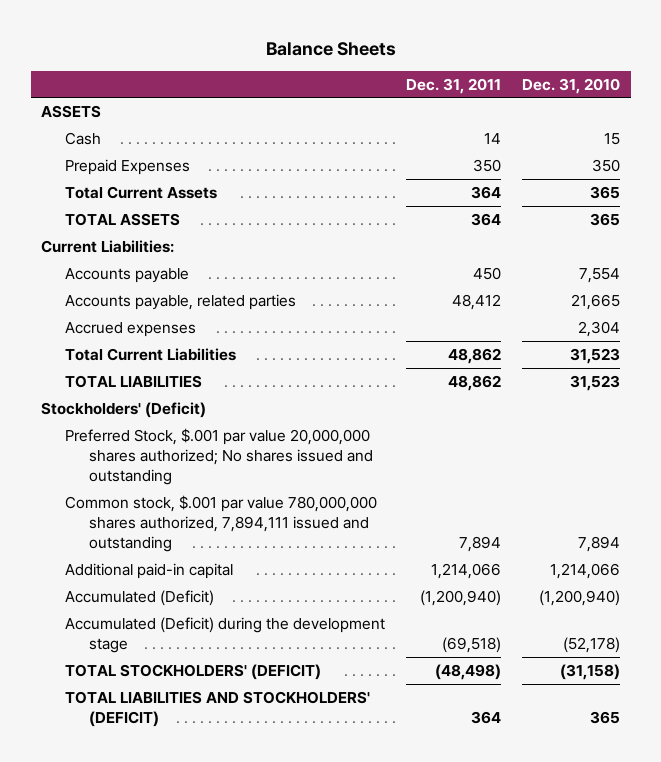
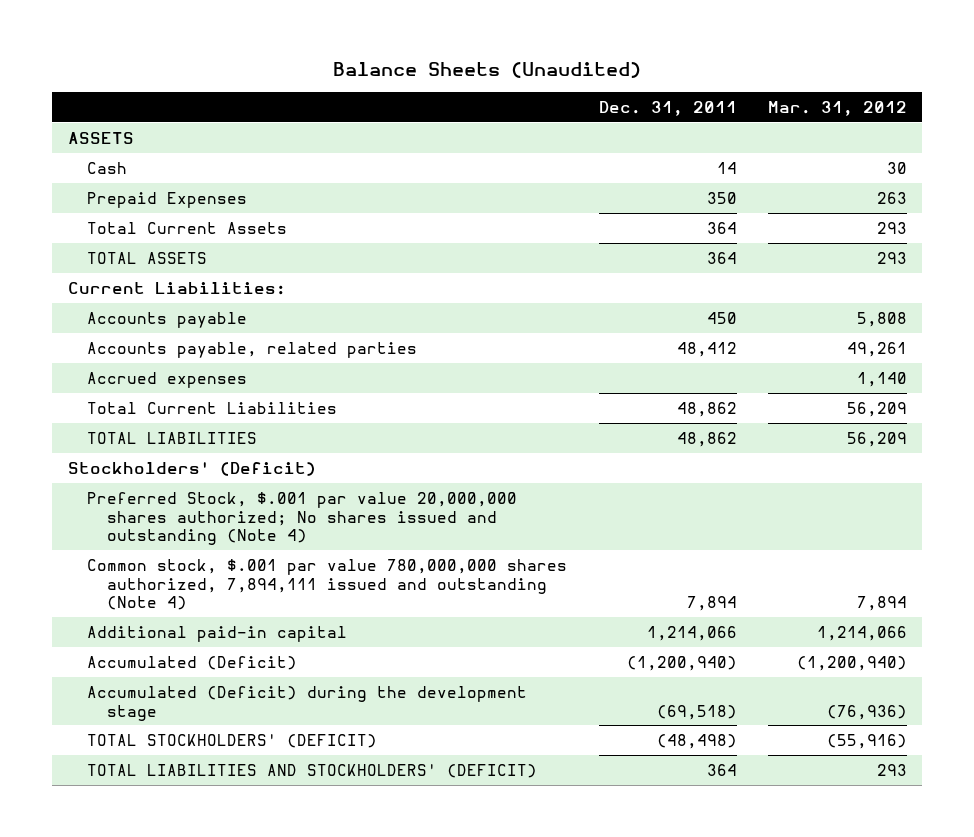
[265,42,396,57] Balance Sheets -> [333,62,642,79] Balance Sheets (Unaudited)
[522,77,621,94] Dec. 31, 2010 -> none
none -> [767,100,907,116] Mar. 31, 2012
[65,427,373,485] Preferred Stock, $.001 par value 20,000,000 shares authorized; No shares issued and outstanding -> [87,491,518,546] Preferred Stock, $.001 par value 20,000,000 shares authorized; No shares issued and outstanding (Note 4)
[65,494,378,552] Common stock, $.001 par value 780,000,000 shares authorized, 7,894,111 issued and outstanding -> [87,558,568,611] Common stock, $.001 par value 780,000,000 shares authorized, 7,894,111 issued and outstanding (Note 4)

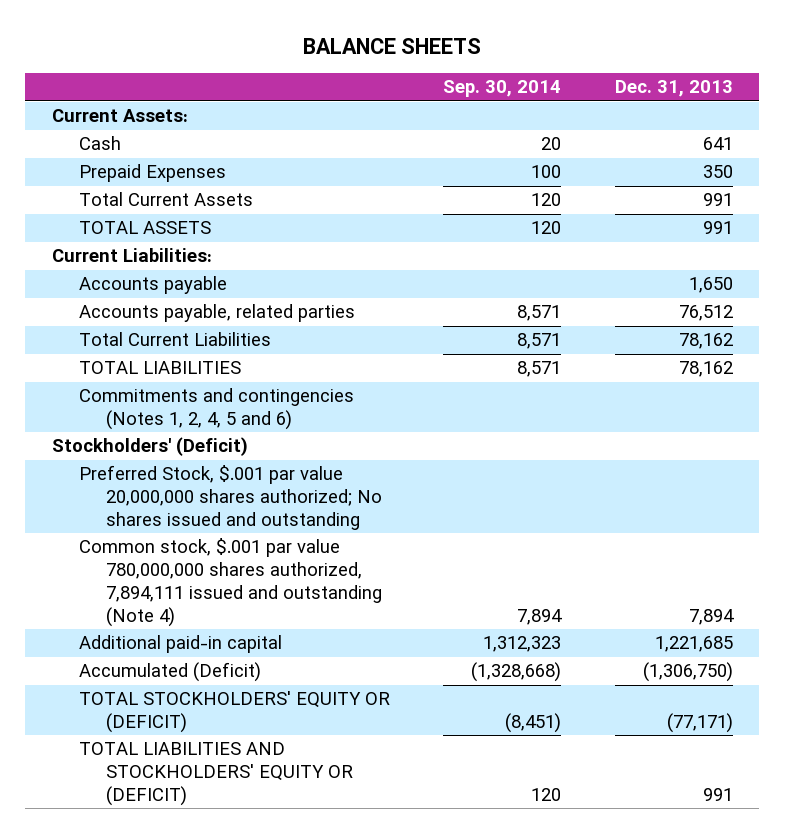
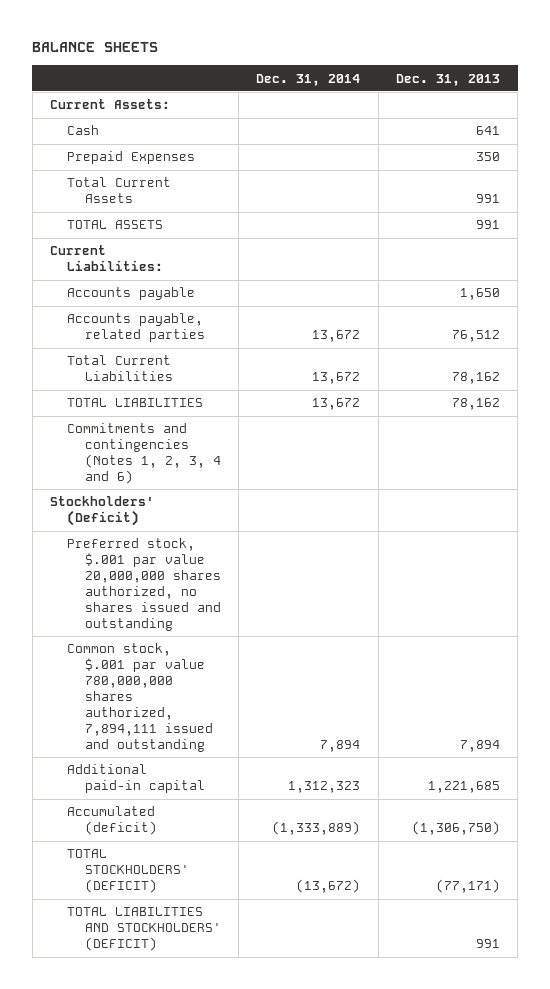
[443,80,562,98] Sep. 30, 2014 -> none
none -> [256,73,361,86] Dec. 31, 2014
[79,388,355,431] Commitments and contingencies (Notes 1, 2, 4, 5 and 6) -> [67,423,221,485] Commitments and contingencies (Notes 1, 2, 3, 4 and 6)
[79,465,383,531] Preferred Stock, $.001 par value 20,000,000 shares authorized; No shares issued and outstanding -> [67,538,221,631] Preferred stock, $.001 par value 20,000,000 shares authorized, no shares issued and outstanding
[79,538,383,627] Common stock, $.001 par value 780,000,000 shares authorized, 7,894,111 issued and outstanding (Note 4) -> [67,643,213,752] Common stock, $.001 par value 780,000,000 shares authorized, 7,894,111 issued and outstanding
[79,662,262,683] Accumulated (Deficit) -> [67,806,157,836] Accumulated (deficit)
[79,691,391,734] TOTAL STOCKHOLDERS' EQUITY OR (DEFICIT) -> [67,849,189,894] TOTAL STOCKHOLDERS' (DEFICIT)
[79,742,354,807] TOTAL LIABILITIES AND STOCKHOLDERS' EQUITY OR (DEFICIT) -> [67,907,221,952] TOTAL LIABILITIES AND STOCKHOLDERS' (DEFICIT)

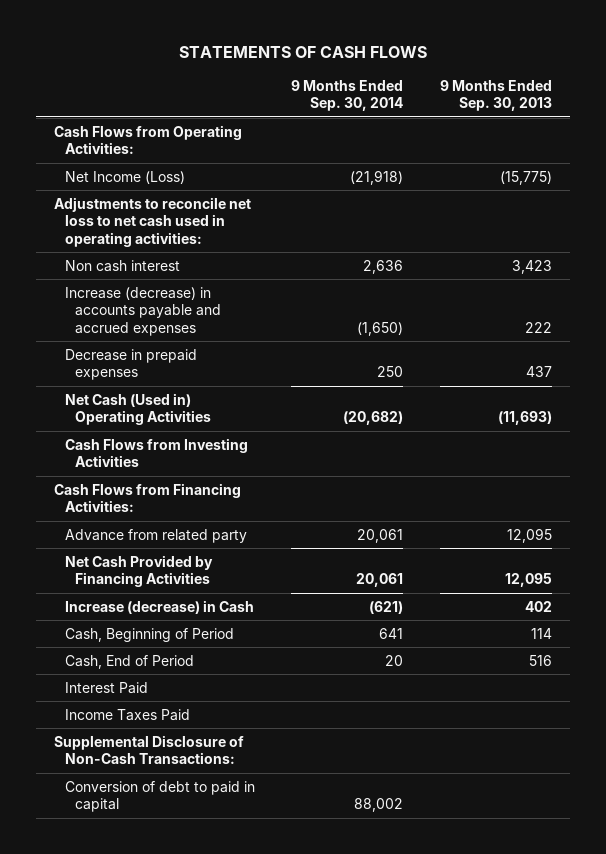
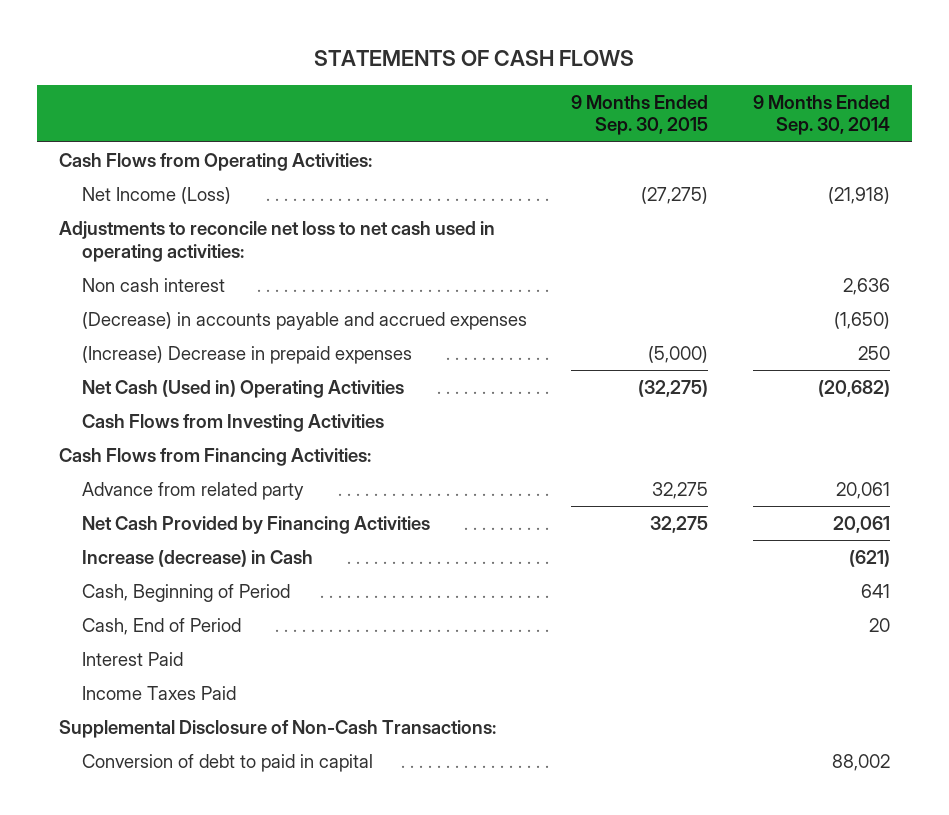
[439,79,552,112] 9 Months Ended Sep. 30, 2013 -> none
none -> [571,94,709,136] 9 Months Ended Sep. 30, 2015
[64,286,222,336] Increase (decrease) in accounts payable and accrued expenses -> [82,311,528,330] (Decrease) in accounts payable and accrued expenses
[64,348,197,381] Decrease in prepaid expenses -> [82,345,413,364] (Increase) Decrease in prepaid expenses

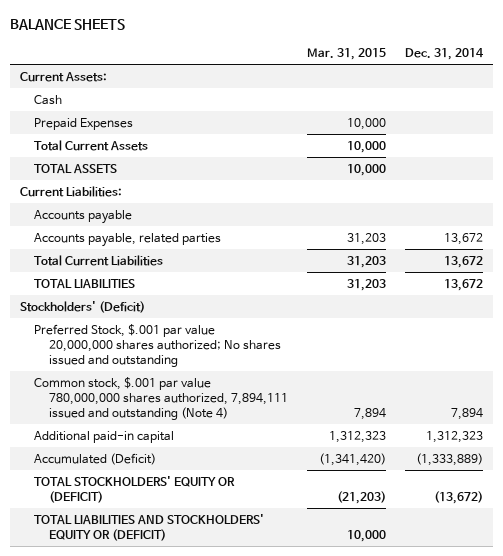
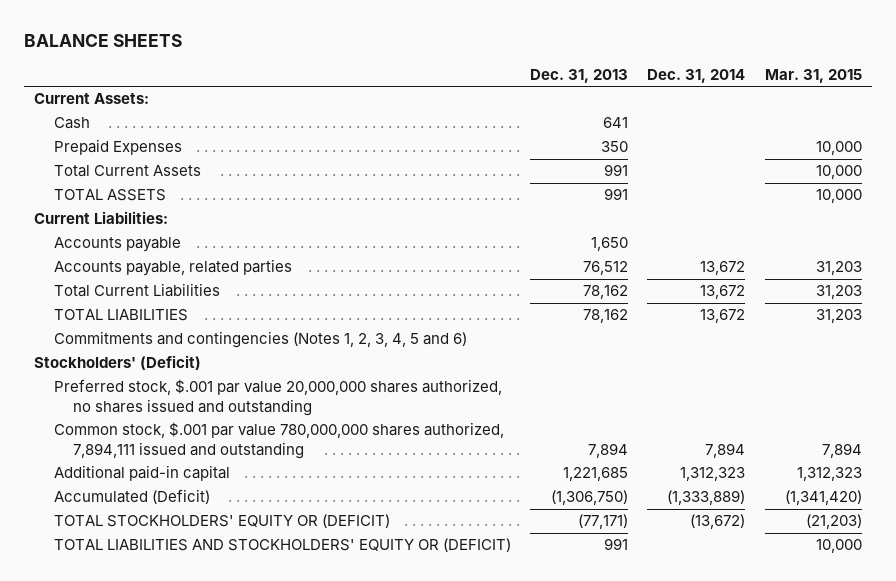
none -> [529,68,628,83] Dec. 31, 2013
none -> [53,331,467,349] Commitments and contingencies (Notes 1, 2, 3, 4, 5 and 6)
[34,323,281,367] Preferred Stock, $.001 par value 20,000,000 shares authorized; No shares issued and outstanding -> [53,379,502,416] Preferred stock, $.001 par value 20,000,000 shares authorized, no shares issued and outstanding
[34,376,288,420] Common stock, $.001 par value 780,000,000 shares authorized, 7,894,111 issued and outstanding (Note 4) -> [53,422,504,459] Common stock, $.001 par value 780,000,000 shares authorized, 7,894,111 issued and outstanding

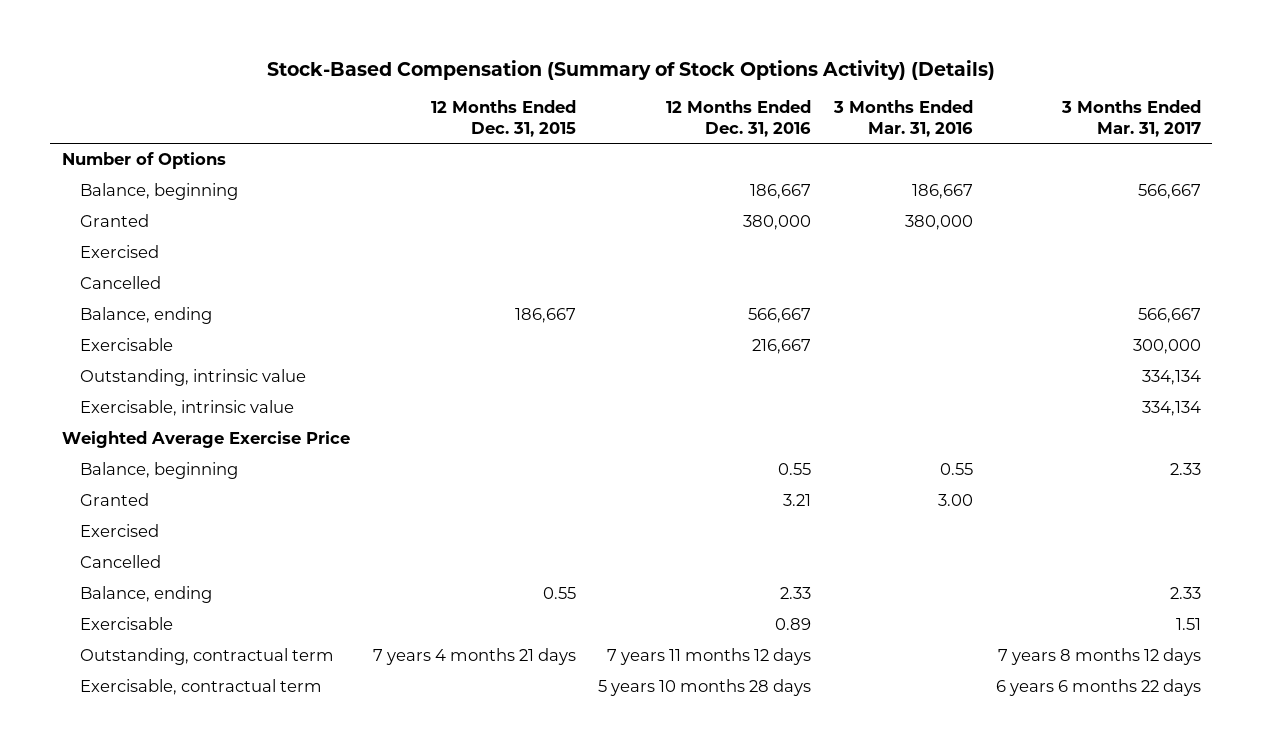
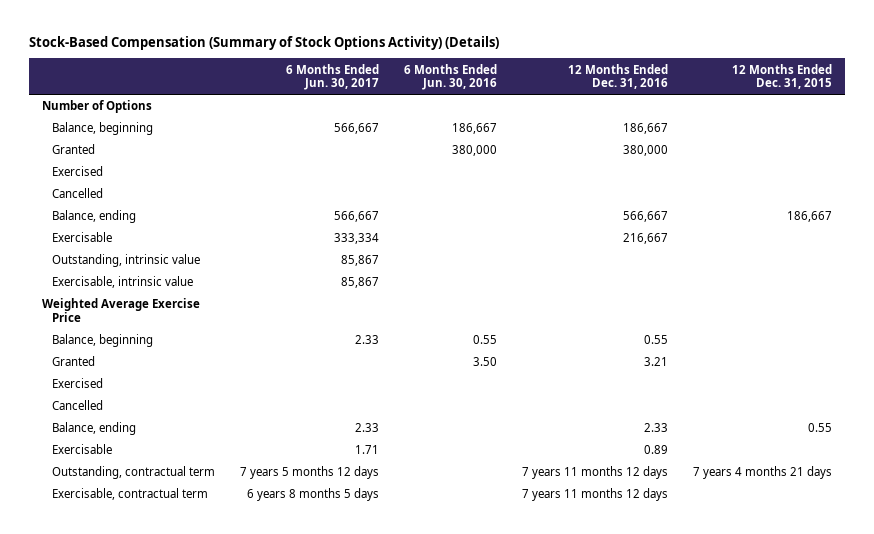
[833,100,974,137] 3 Months Ended Mar. 31, 2016 -> none
[1060,100,1201,137] 3 Months Ended Mar. 31, 2017 -> none
none -> [285,63,379,91] 6 Months Ended Jun. 30, 2017
none -> [404,63,498,91] 6 Months Ended Jun. 30, 2016
[598,678,812,696] 5 years 10 months 28 days -> [522,488,669,502] 7 years 11 months 12 days

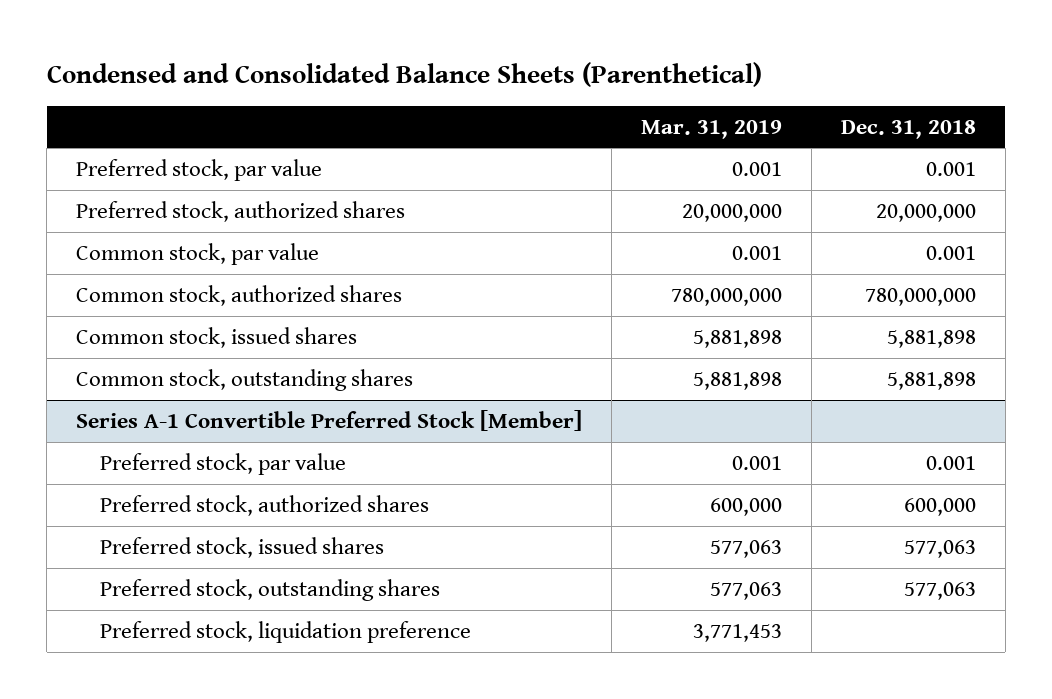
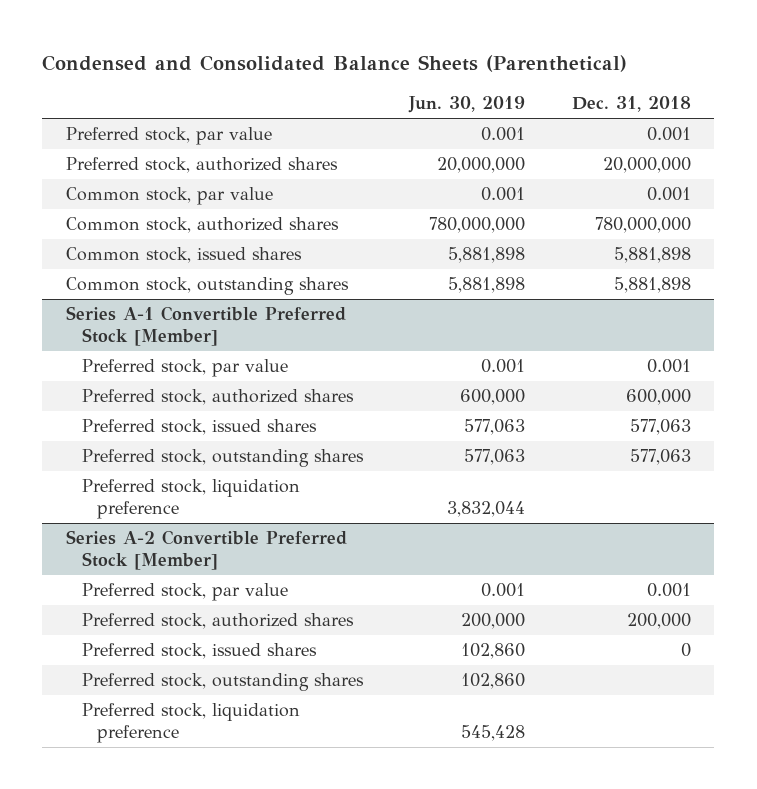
[640,119,782,139] Mar. 31, 2019 -> none
none -> [408,96,526,114] Jun. 30, 2019
none -> [65,530,347,571] Series A-2 Convertible Preferred Stock [Member]
none -> [81,583,288,602] Preferred stock, par value
none -> [81,613,354,630] Preferred stock, authorized shares
none -> [81,643,317,660] Preferred stock, issued shares
none -> [81,673,364,692] Preferred stock, outstanding shares
none -> [81,703,300,744] Preferred stock, liquidation preference

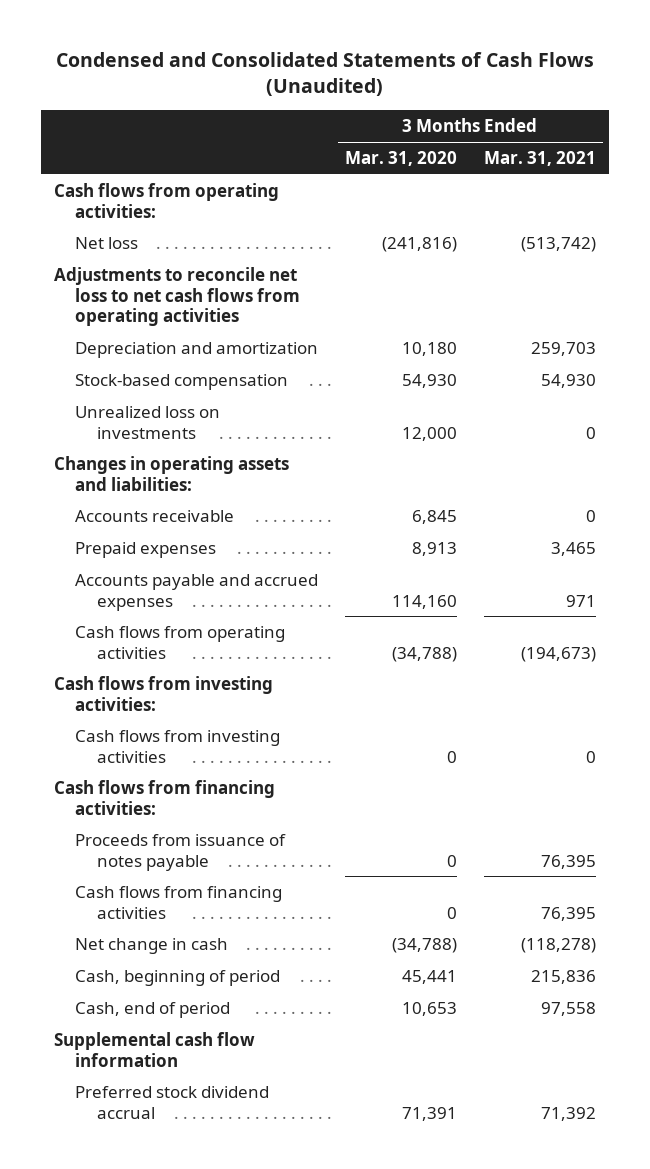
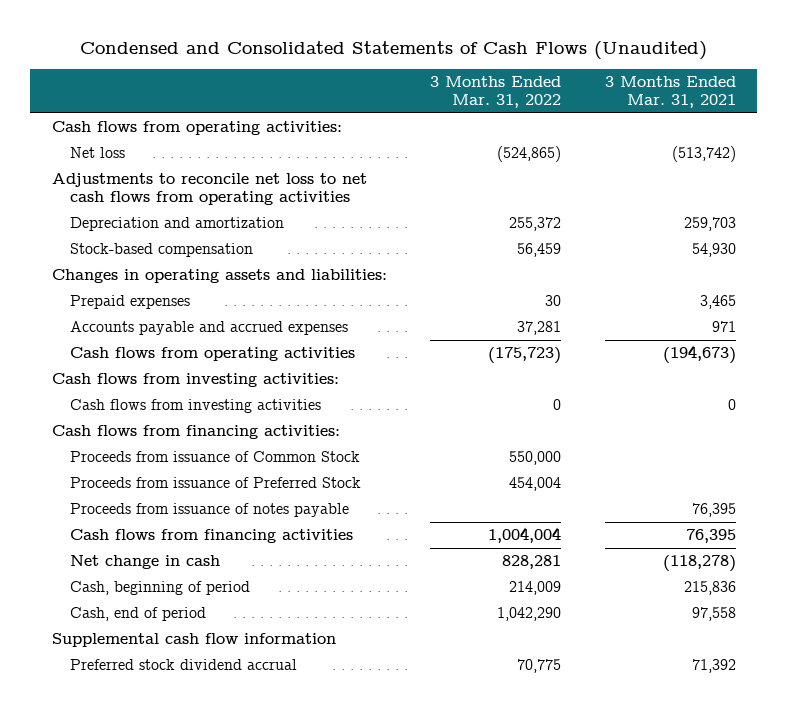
[345,151,458,167] Mar. 31, 2020 -> none
none -> [430,76,562,109] 3 Months Ended Mar. 31, 2022
[75,406,221,439] Unrealized loss on investments -> none
[75,510,235,523] Accounts receivable -> none
none -> [70,451,361,463] Proceeds from issuance of Common Stock
none -> [70,477,362,489] Proceeds from issuance of Preferred Stock

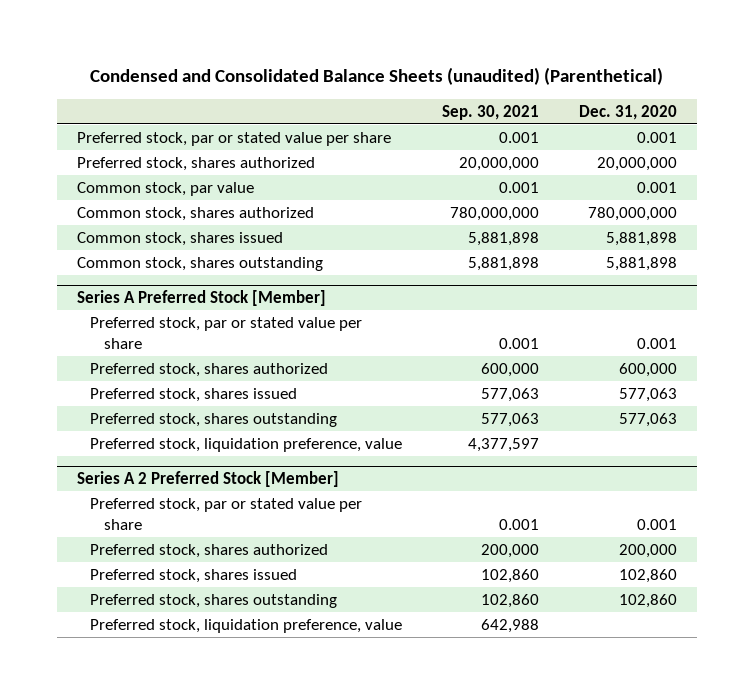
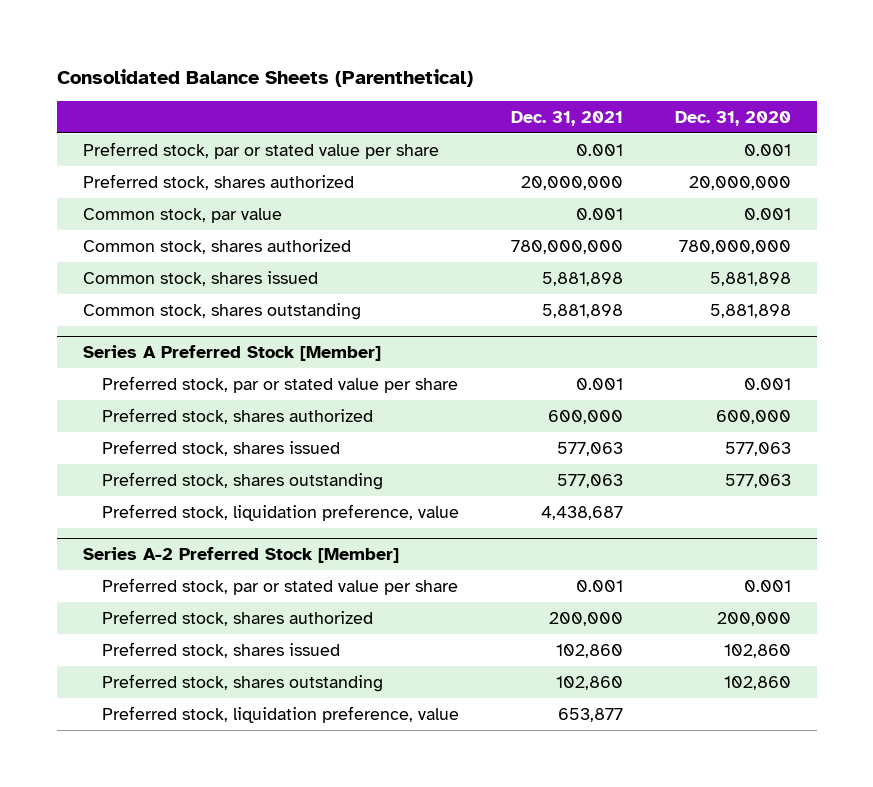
[90,67,664,86] Condensed and Consolidated Balance Sheets (unaudited) (Parenthetical) -> [56,68,473,87] Consolidated Balance Sheets (Parenthetical)
[442,104,540,120] Sep. 30, 2021 -> none
none -> [510,110,623,126] Dec. 31, 2021
[76,471,339,488] Series A 2 Preferred Stock [Member] -> [82,547,399,564] Series A-2 Preferred Stock [Member]

